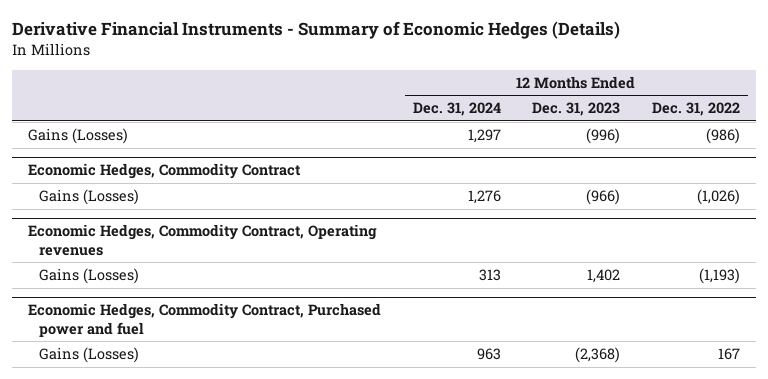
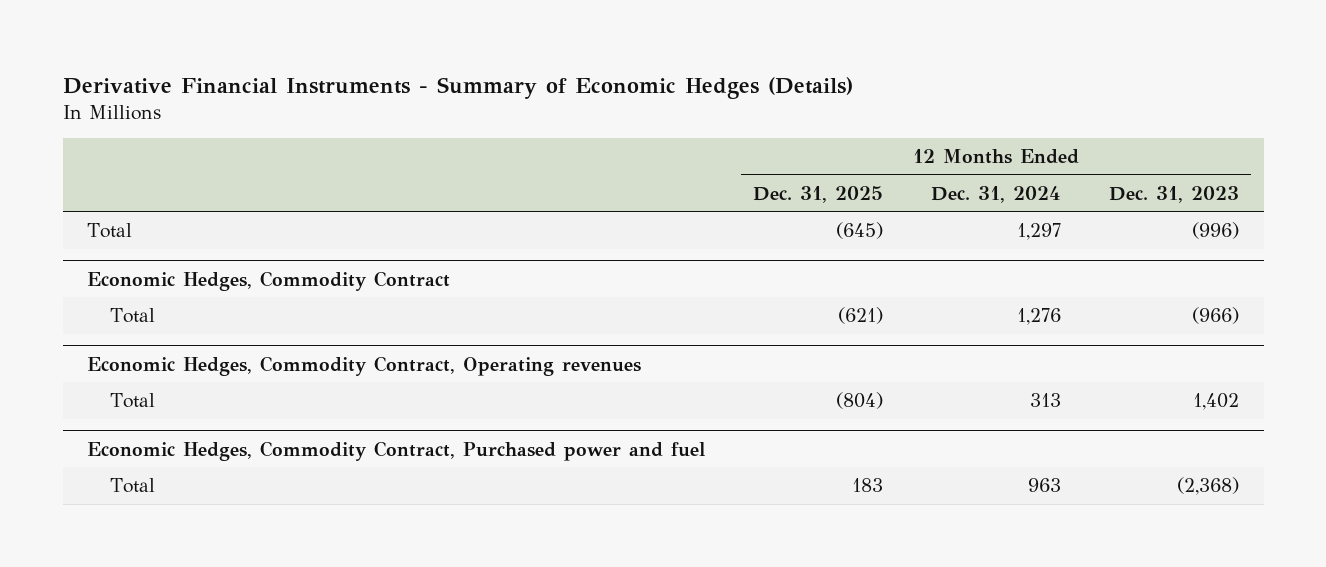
[652,102,741,117] Dec. 31, 2022 -> none
none -> [753,185,884,203] Dec. 31, 2025
[28,128,129,145] Gains (Losses) -> [86,222,132,238] Total
[38,189,139,206] Gains (Losses) -> [110,307,156,323] Total
[38,268,139,285] Gains (Losses) -> [110,392,156,408] Total
[38,347,139,364] Gains (Losses) -> [110,477,156,493] Total

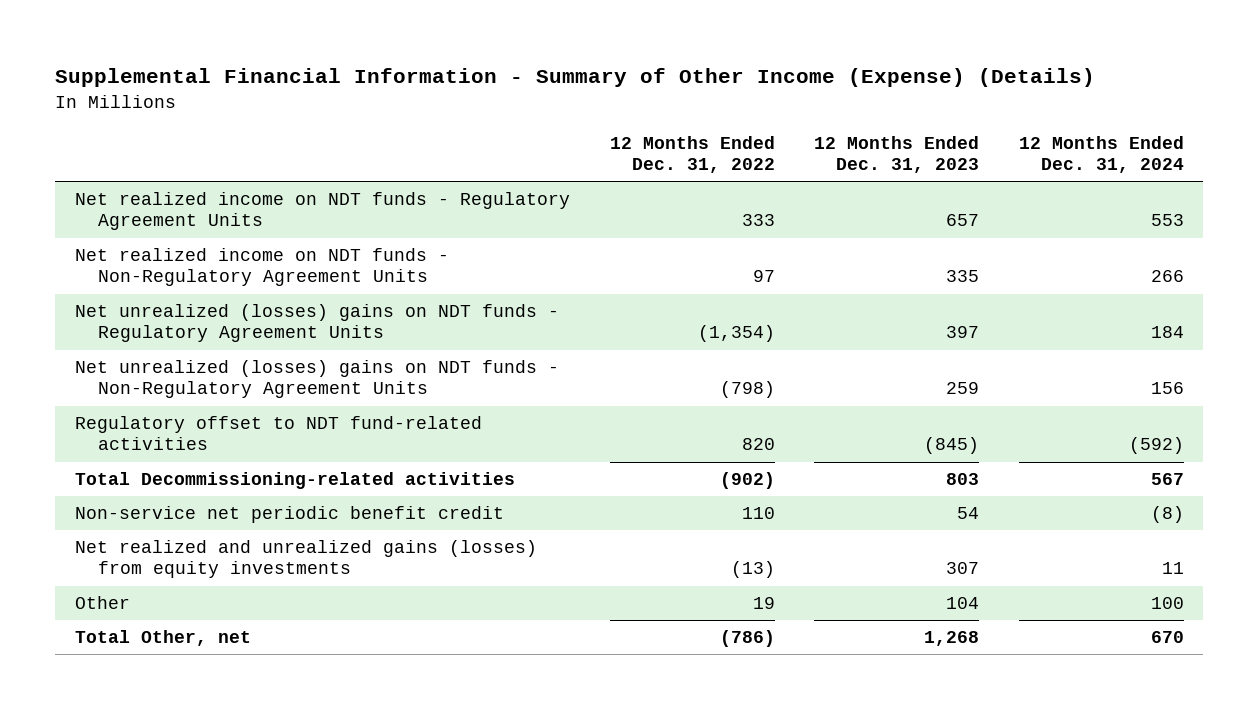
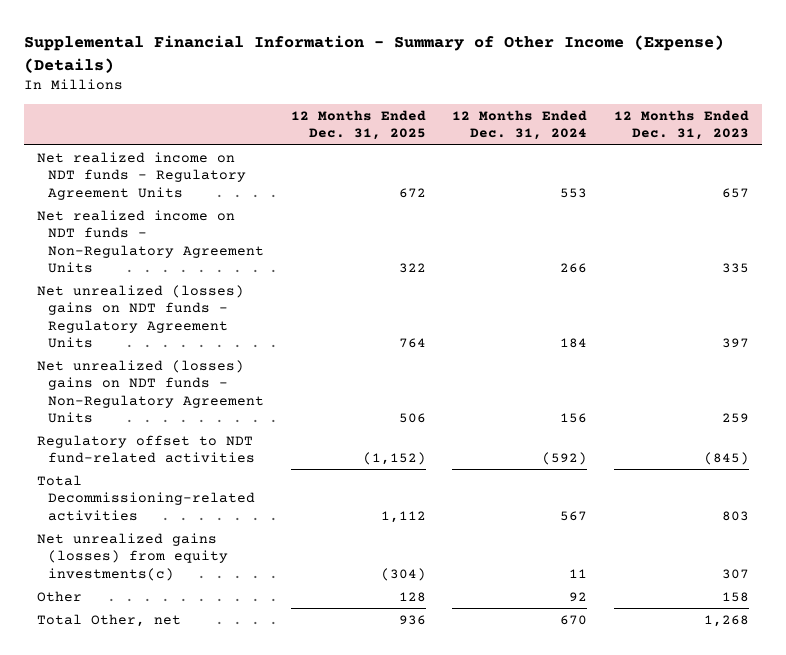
[609,135,775,174] 12 Months Ended Dec. 31, 2022 -> none
none -> [290,110,426,141] 12 Months Ended Dec. 31, 2025
[75,506,505,524] Non-service net periodic benefit credit -> none
[75,540,538,579] Net realized and unrealized gains (losses) from equity investments -> [37,532,229,581] Net unrealized gains (losses) from equity investments(c)
[946,597,980,610] 104 -> [721,591,749,602] 158
[1150,597,1184,610] 100 -> [569,591,588,602] 92

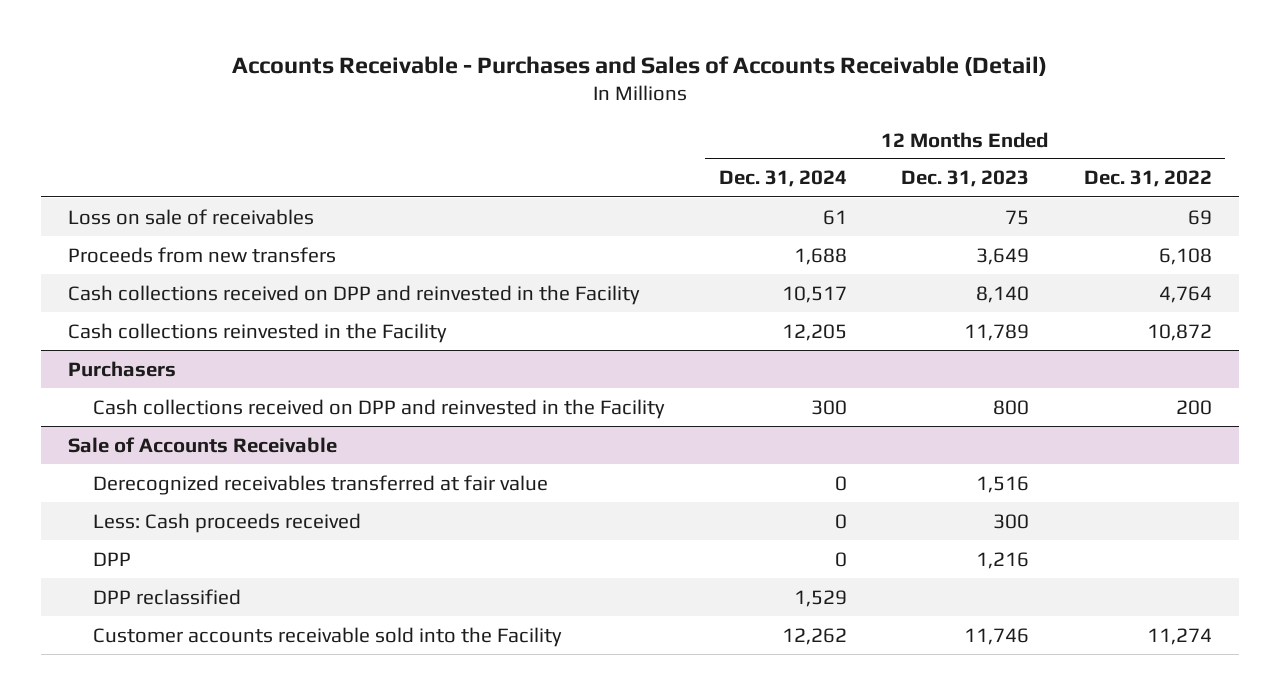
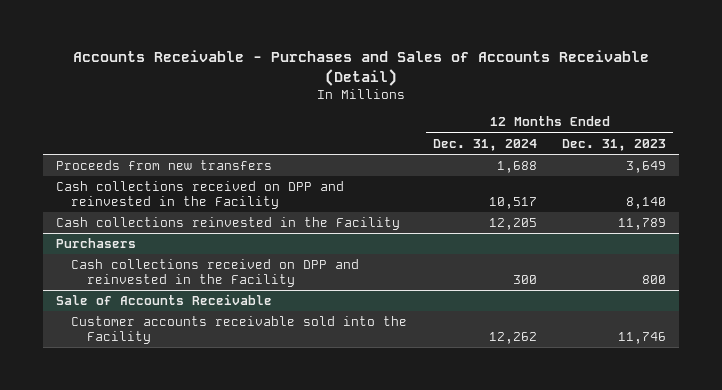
[1083,170,1212,188] Dec. 31, 2022 -> none
[67,208,314,225] Loss on sale of receivables -> none
[93,474,549,495] Derecognized receivables transferred at fair value -> none
[93,512,362,533] Less: Cash proceeds received -> none
[93,551,132,566] DPP -> none
[93,588,242,605] DPP reclassified -> none

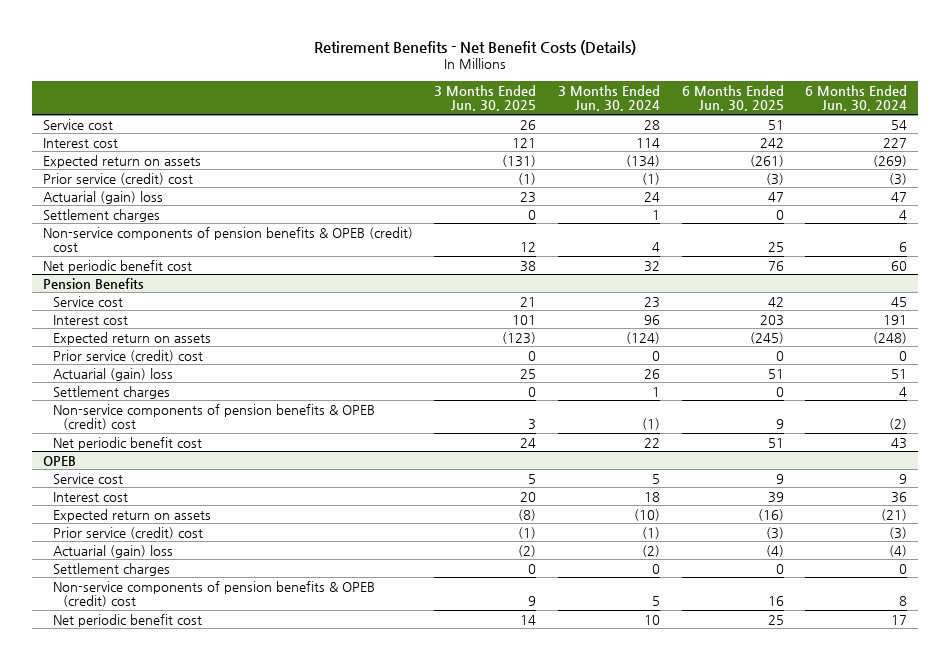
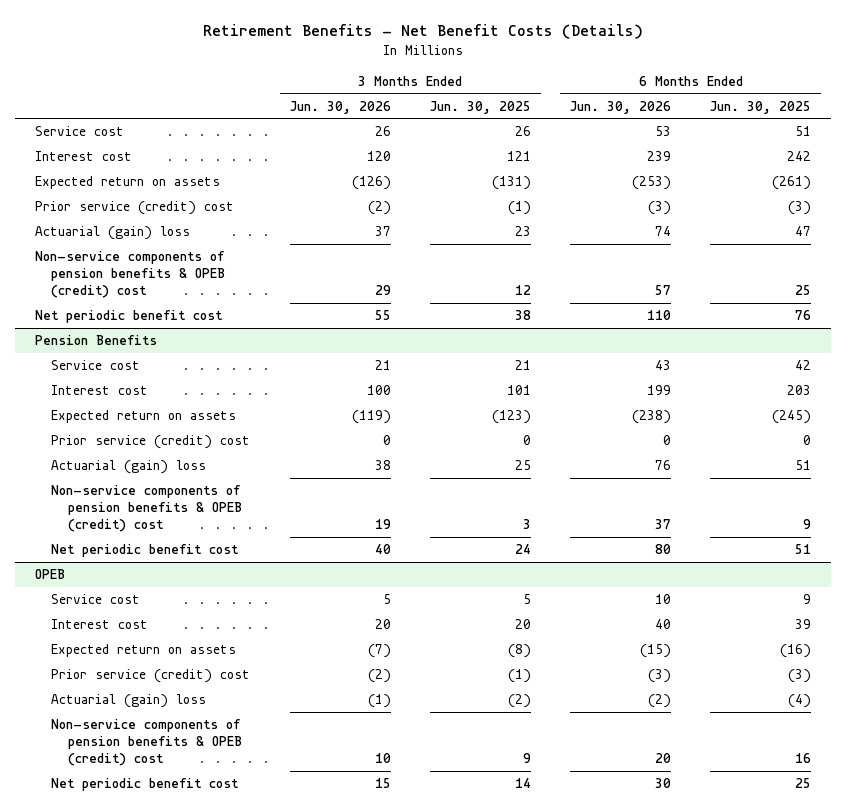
[558,84,661,112] 3 Months Ended Jun. 30, 2024 -> none
[805,84,908,112] 6 Months Ended Jun. 30, 2024 -> none
none -> [289,100,391,114] Jun. 30, 2026
none -> [570,100,672,114] Jun. 30, 2026
[42,208,160,222] Settlement charges -> none
[53,385,171,399] Settlement charges -> none
[53,562,171,576] Settlement charges -> none

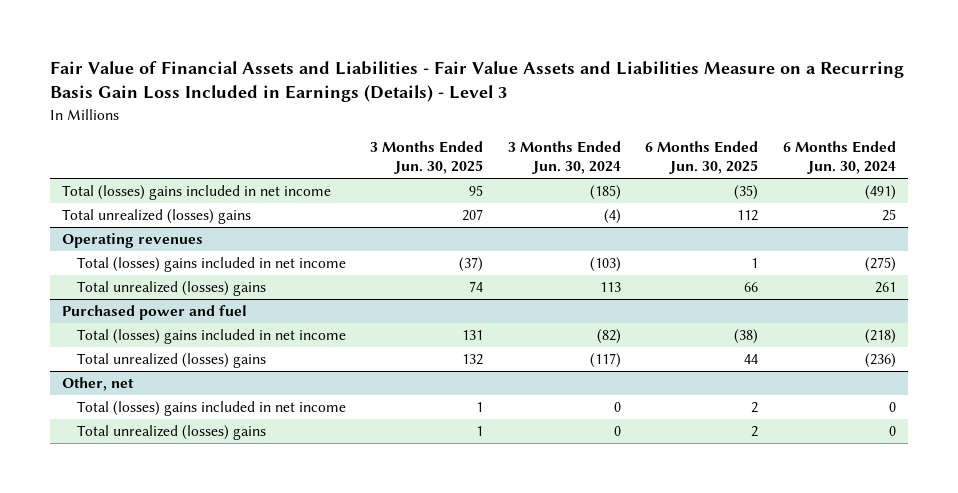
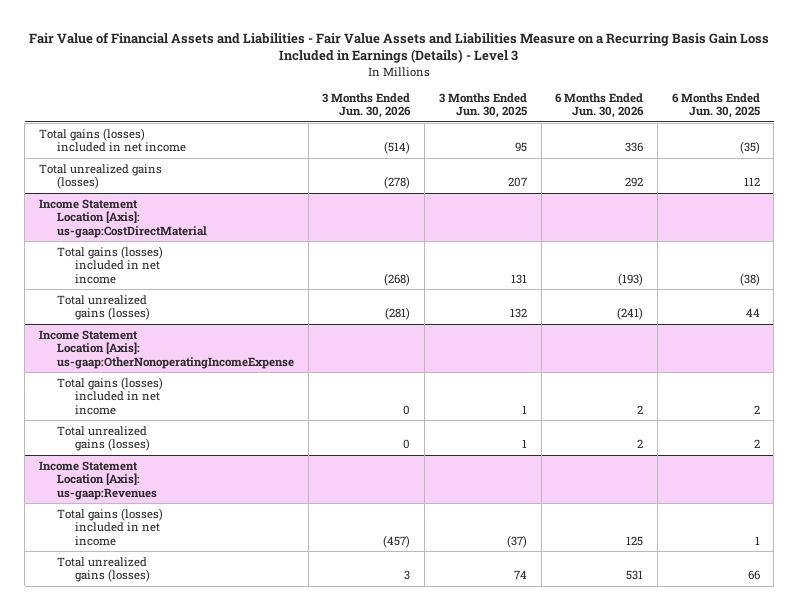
[507,141,621,175] 3 Months Ended Jun. 30, 2024 -> none
[783,141,897,175] 6 Months Ended Jun. 30, 2024 -> none
none -> [322,92,412,119] 3 Months Ended Jun. 30, 2026
none -> [555,92,645,119] 6 Months Ended Jun. 30, 2026
[62,185,332,201] Total (losses) gains included in net income -> [39,127,186,153] Total gains (losses) included in net income
[62,209,252,225] Total unrealized (losses) gains -> [39,163,163,190] Total unrealized gains (losses)
[62,233,204,249] Operating revenues -> [39,198,207,238] Income Statement Location [Axis]: us-gaap:CostDirectMaterial
[76,257,346,273] Total (losses) gains included in net income -> [56,245,163,284] Total gains (losses) included in net income
[459,257,484,273] (37) -> [510,273,527,284] 131
[751,258,759,269] 1 -> [739,272,760,286] (38)
[76,281,266,297] Total unrealized (losses) gains -> [56,294,150,321] Total unrealized gains (losses)
[469,281,484,293] 74 -> [509,308,527,319] 132
[744,282,759,293] 66 -> [745,308,760,318] 44
[62,305,248,321] Purchased power and fuel -> [39,329,294,369] Income Statement Location [Axis]: us-gaap:OtherNonoperatingIncomeExpense
[76,329,346,345] Total (losses) gains included in net income -> [56,376,163,415] Total gains (losses) included in net income
[462,330,484,341] 131 -> [521,404,527,414] 1
[734,329,759,345] (38) -> [753,404,760,414] 2
[76,353,266,369] Total unrealized (losses) gains -> [56,425,150,452] Total unrealized gains (losses)
[462,354,484,366] 132 -> [521,439,527,449] 1
[744,354,759,365] 44 -> [753,439,760,449] 2
[62,377,135,392] Other, net -> [39,460,157,500] Income Statement Location [Axis]: us-gaap:Revenues
[76,401,346,417] Total (losses) gains included in net income -> [56,507,163,546] Total gains (losses) included in net income
[476,402,484,413] 1 -> [506,534,527,548] (37)
[751,402,759,414] 2 -> [754,535,760,545] 1
[76,425,266,441] Total unrealized (losses) gains -> [56,556,150,583] Total unrealized gains (losses)
[476,426,484,437] 1 -> [513,570,527,580] 74
[751,426,759,438] 2 -> [747,570,760,581] 66

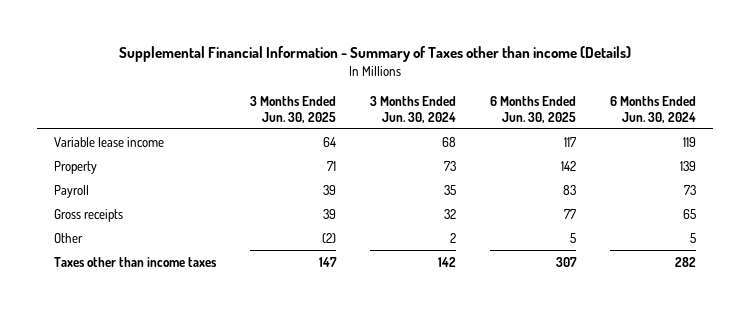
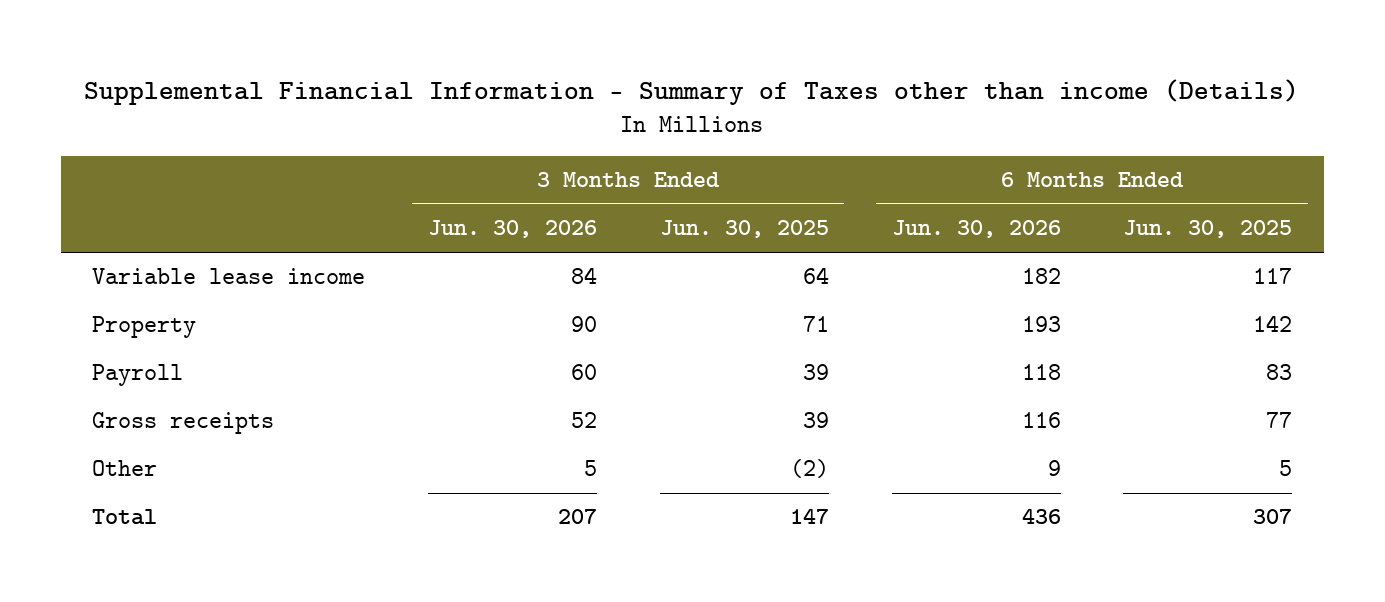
[370,95,457,123] 3 Months Ended Jun. 30, 2024 -> none
[609,95,696,123] 6 Months Ended Jun. 30, 2024 -> none
none -> [427,220,597,239] Jun. 30, 2026
none -> [891,220,1061,239] Jun. 30, 2026
[54,256,218,267] Taxes other than income taxes -> [92,509,158,526] Total

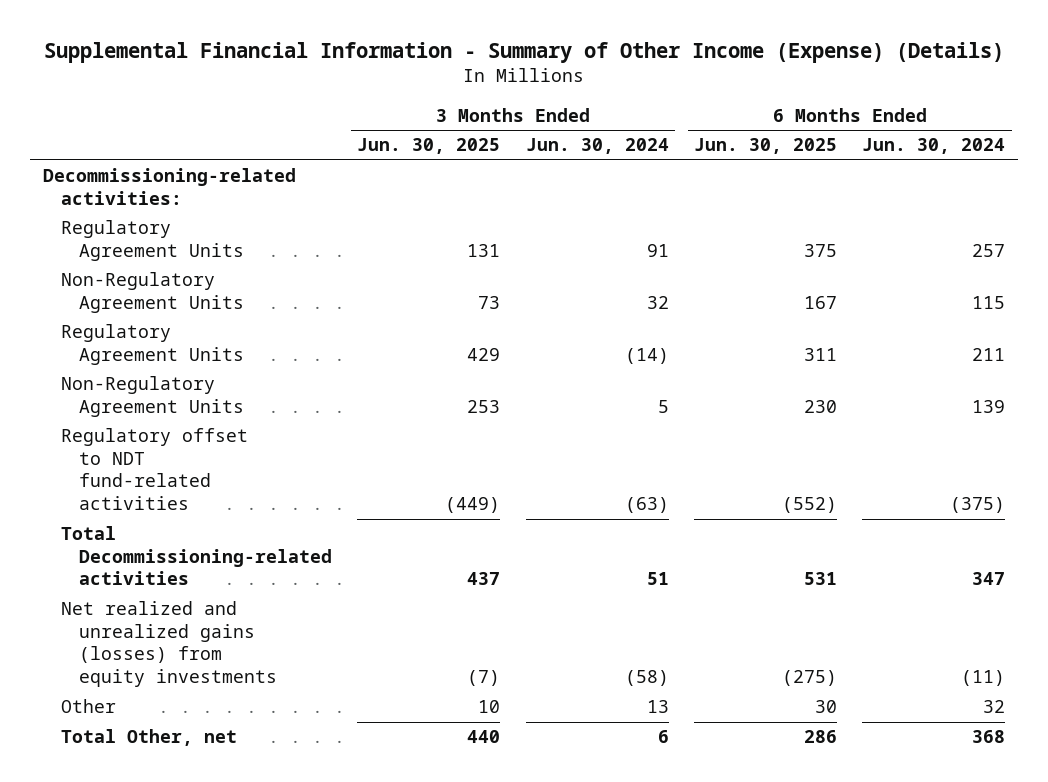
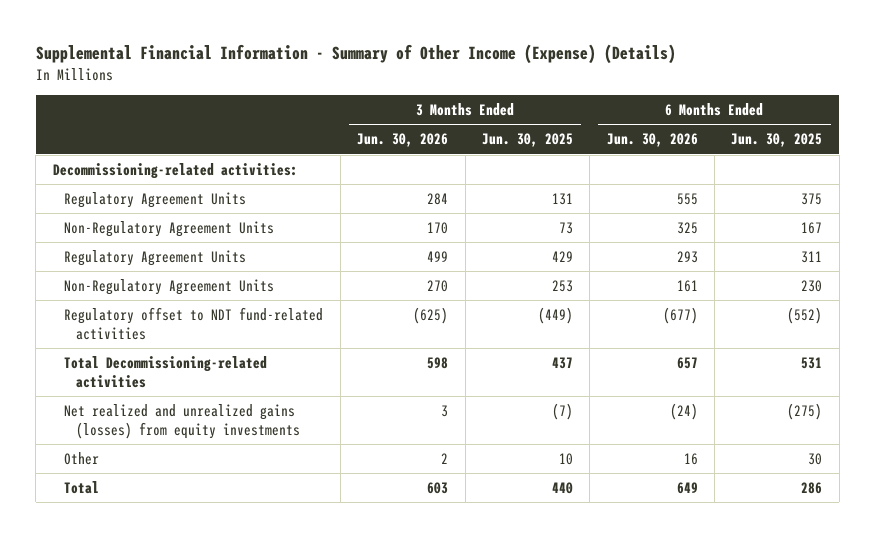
[525,138,669,155] Jun. 30, 2024 -> none
[862,138,1006,155] Jun. 30, 2024 -> none
none -> [357,133,449,148] Jun. 30, 2026
none -> [606,133,698,148] Jun. 30, 2026
[60,729,237,747] Total Other, net -> [64,480,100,494] Total

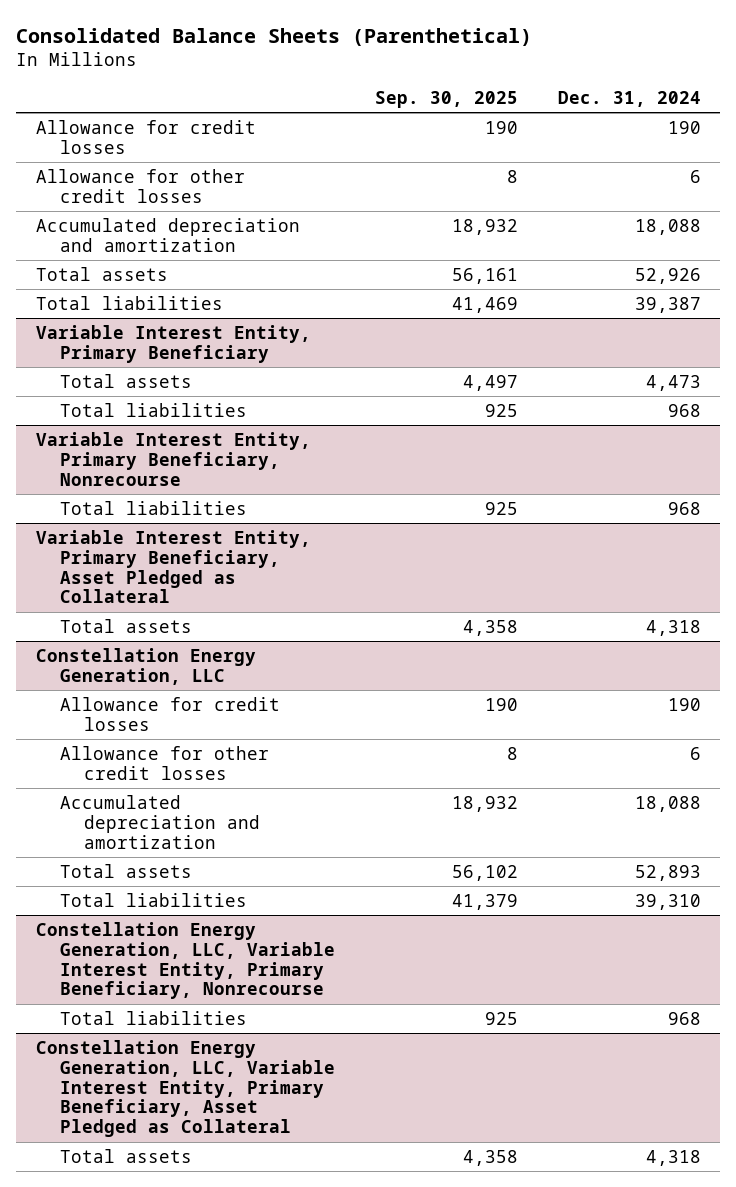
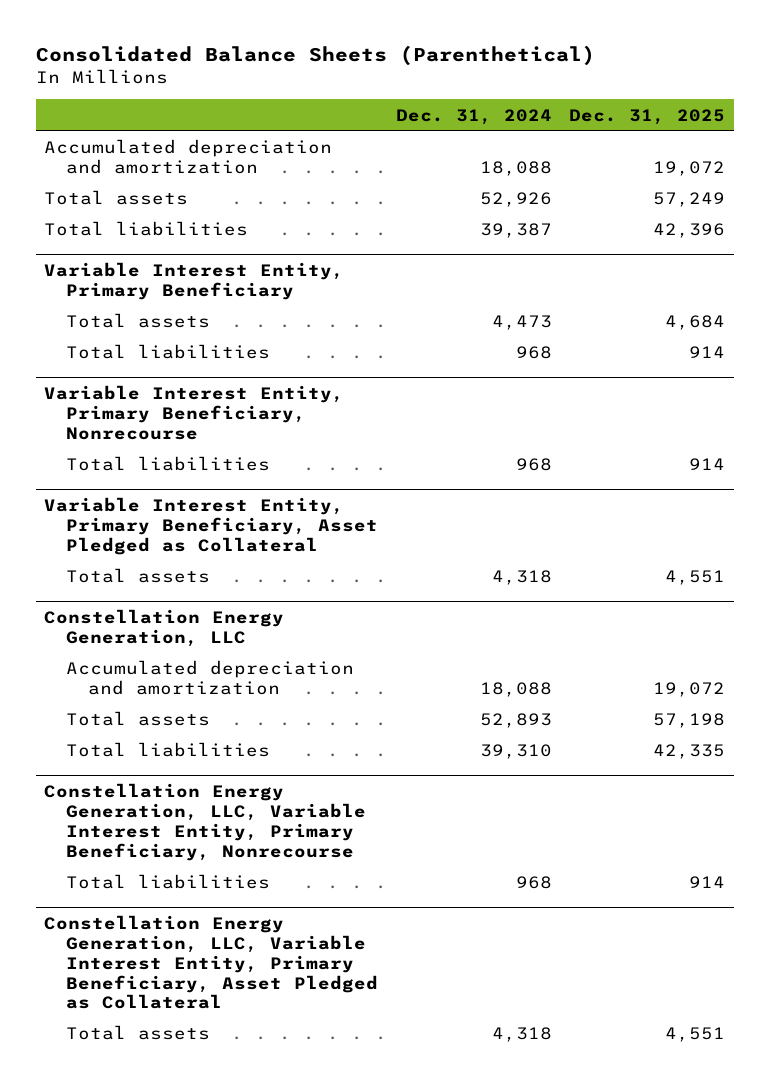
[374,90,518,108] Sep. 30, 2025 -> none
none -> [569,108,726,125] Dec. 31, 2025
[35,119,256,154] Allowance for credit losses -> none
[35,168,245,203] Allowance for other credit losses -> none
[59,696,280,731] Allowance for credit losses -> none
[59,745,269,780] Allowance for other credit losses -> none

